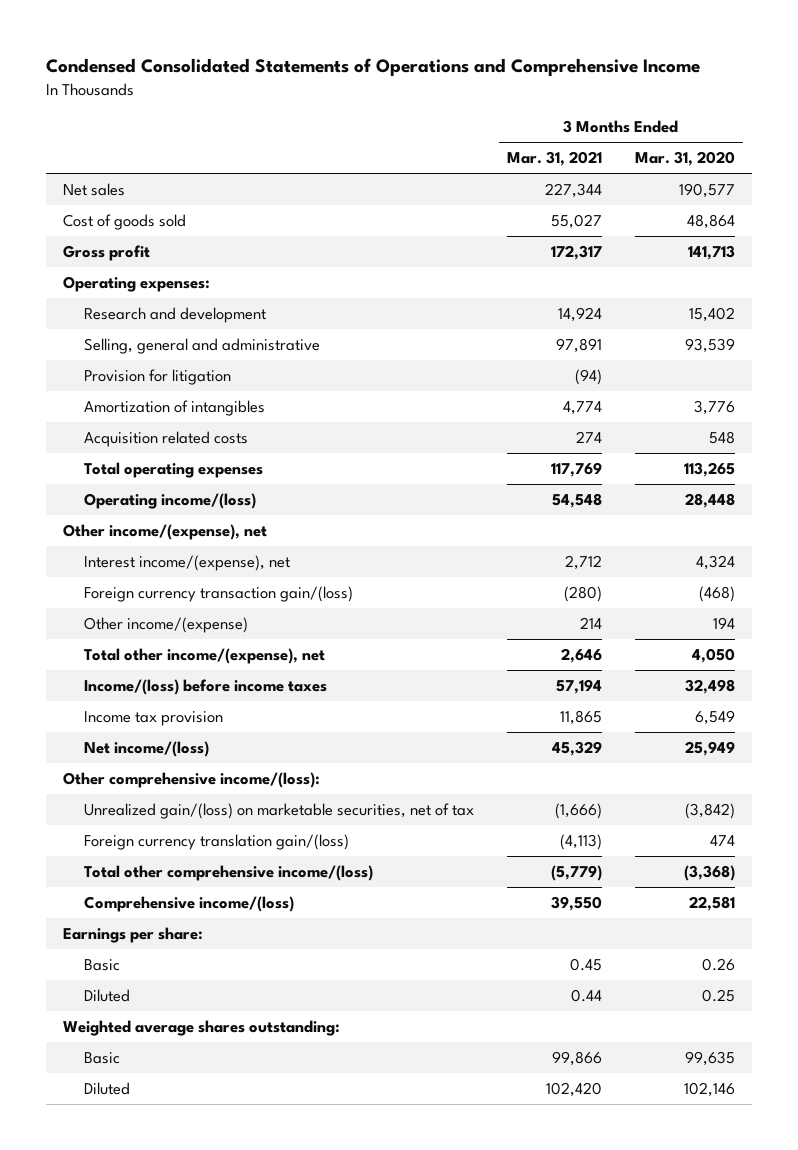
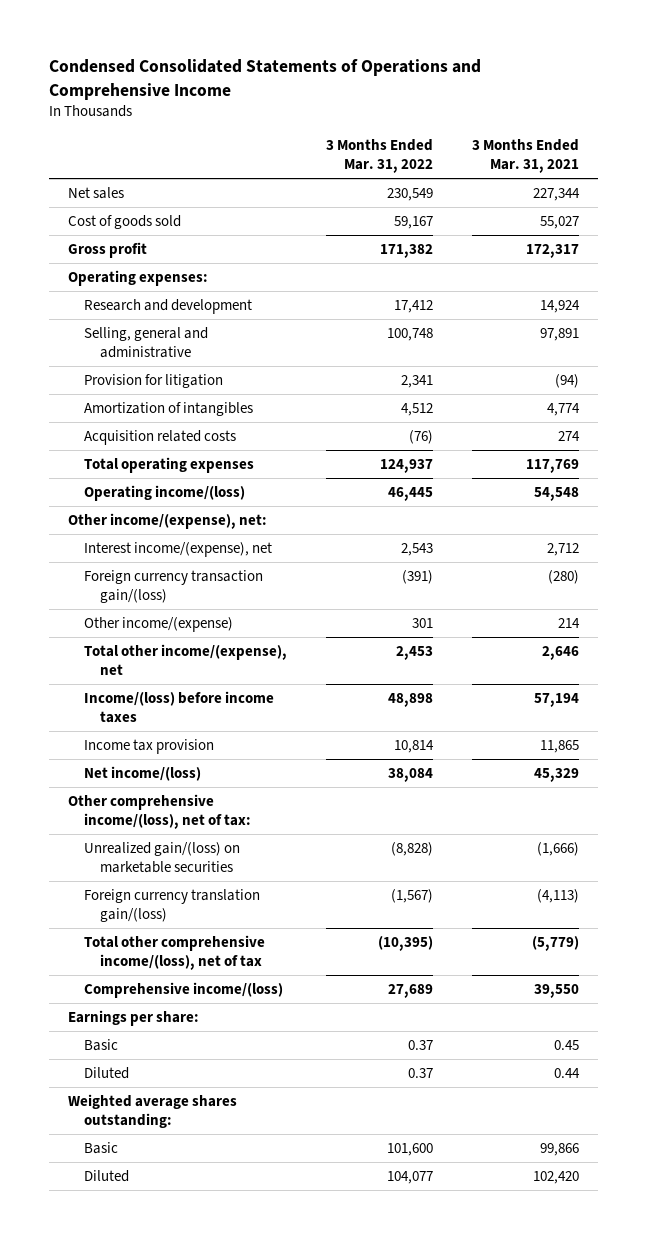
[635,151,736,167] Mar. 31, 2020 -> none
none -> [325,139,433,174] 3 Months Ended Mar. 31, 2022
[62,523,267,540] Other income/(expense), net -> [68,512,268,529] Other income/(expense), net:
[62,771,320,788] Other comprehensive income/(loss): -> [68,793,252,829] Other comprehensive income/(loss), net of tax:
[83,802,474,819] Unrealized gain/(loss) on marketable securities, net of tax -> [84,841,241,873] Unrealized gain/(loss) on marketable securities
[83,864,373,881] Total other comprehensive income/(loss) -> [84,934,266,970] Total other comprehensive income/(loss), net of tax

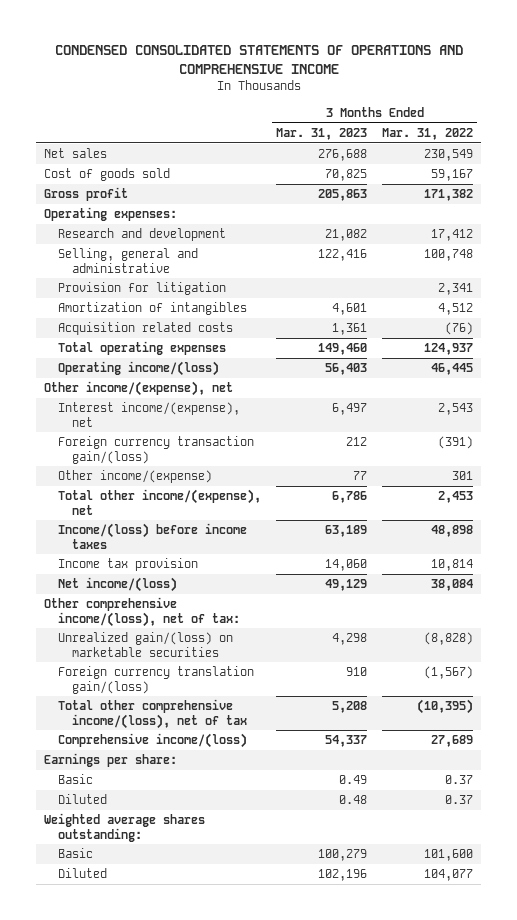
[48,59,481,100] Condensed Consolidated Statements of Operations and Comprehensive Income -> [54,44,463,74] CONDENSED CONSOLIDATED STATEMENTS OF OPERATIONS AND COMPREHENSIVE INCOME
[471,139,579,174] 3 Months Ended Mar. 31, 2021 -> none
none -> [276,127,368,140] Mar. 31, 2023
[68,512,268,529] Other income/(expense), net: -> [43,381,233,397] Other income/(expense), net

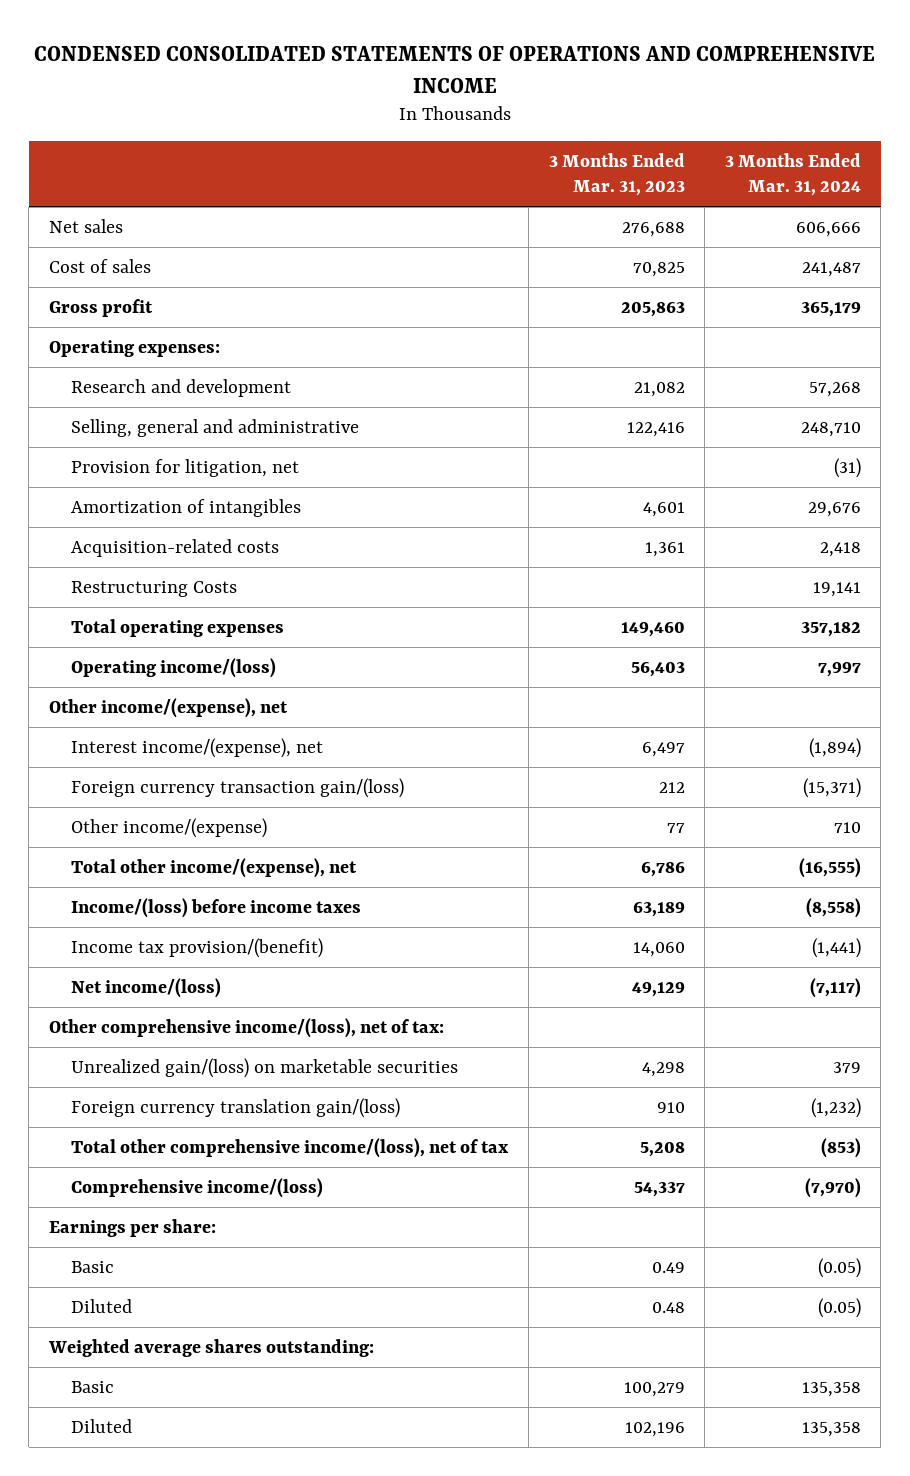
[382,127,474,140] Mar. 31, 2022 -> none
none -> [724,153,861,197] 3 Months Ended Mar. 31, 2024
[43,168,170,182] Cost of goods sold -> [48,259,151,274] Cost of sales
[57,282,226,296] Provision for litigation -> [71,459,300,478] Provision for litigation, net
[57,322,233,336] Acquisition related costs -> [71,539,280,558] Acquisition-related costs
none -> [71,581,238,598] Restructuring Costs
[57,558,198,572] Income tax provision -> [71,938,324,959] Income tax provision/(benefit)

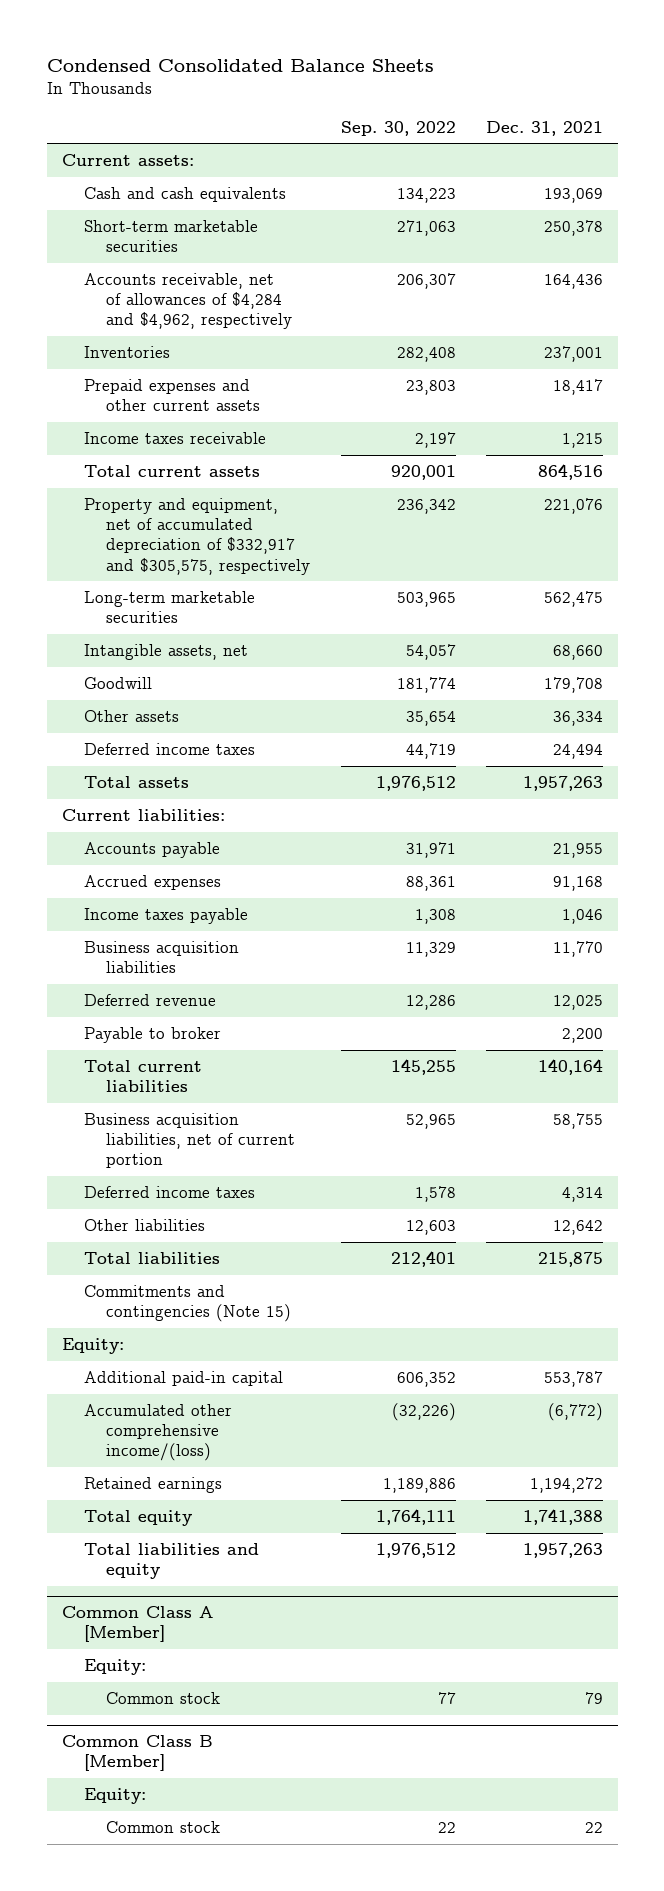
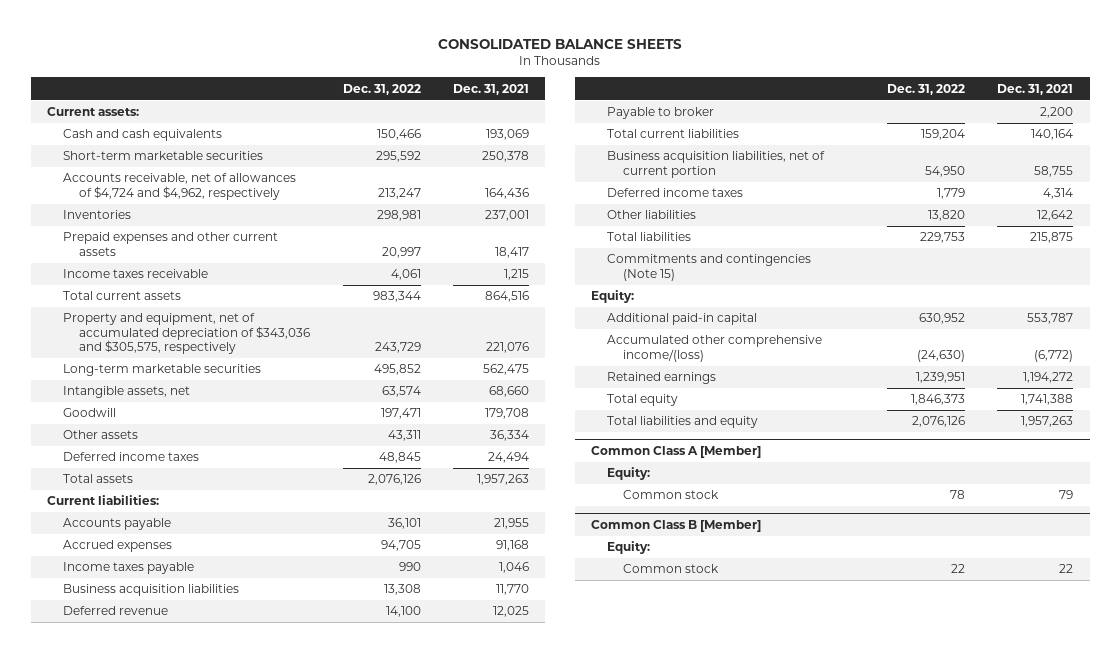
[46,59,434,73] Condensed Consolidated Balance Sheets -> [438,39,683,50] CONSOLIDATED BALANCE SHEETS
[340,120,456,136] Sep. 30, 2022 -> none
none -> [342,83,421,95] Dec. 31, 2022
[84,273,293,330] Accounts receivable, net of allowances of $4,284 and $4,962, respectively -> [63,173,297,200] Accounts receivable, net of allowances of $4,724 and $4,962, respectively
[84,498,311,575] Property and equipment, net of accumulated depreciation of $332,917 and $305,575, respectively -> [63,313,311,355] Property and equipment, net of accumulated depreciation of $343,036 and $305,575, respectively

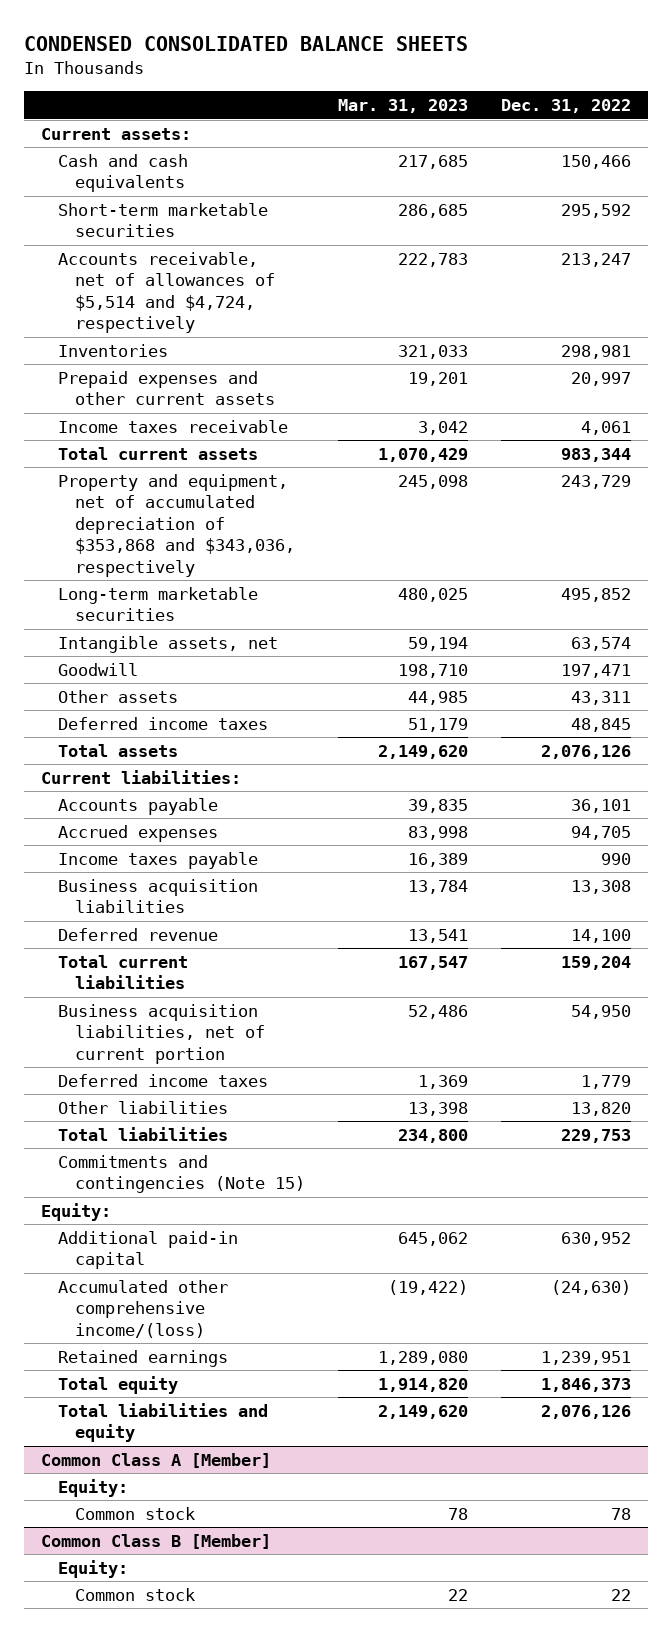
[438,39,683,50] CONSOLIDATED BALANCE SHEETS -> [24,36,469,52] CONDENSED CONSOLIDATED BALANCE SHEETS
[453,83,530,95] Dec. 31, 2021 -> none
none -> [338,99,469,114] Mar. 31, 2023
[63,173,297,200] Accounts receivable, net of allowances of $4,724 and $4,962, respectively -> [57,251,276,334] Accounts receivable, net of allowances of $5,514 and $4,724, respectively
[63,313,311,355] Property and equipment, net of accumulated depreciation of $343,036 and $305,575, respectively -> [57,473,296,577] Property and equipment, net of accumulated depreciation of $353,868 and $343,036, respectively
[607,107,715,120] Payable to broker -> none

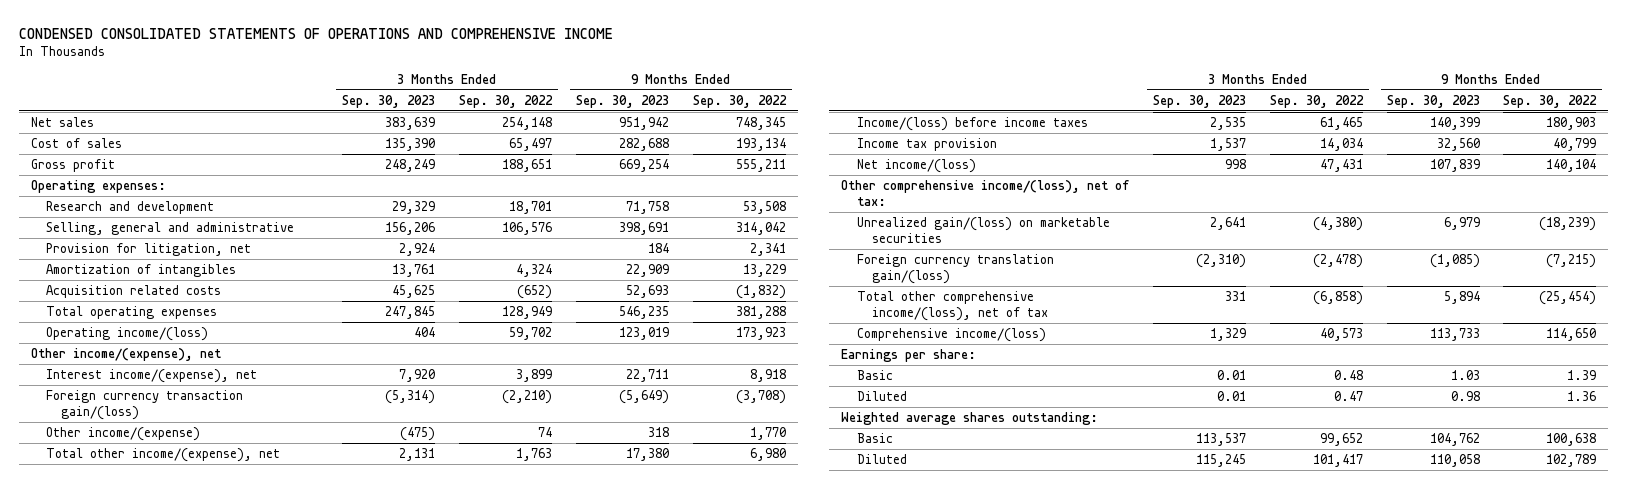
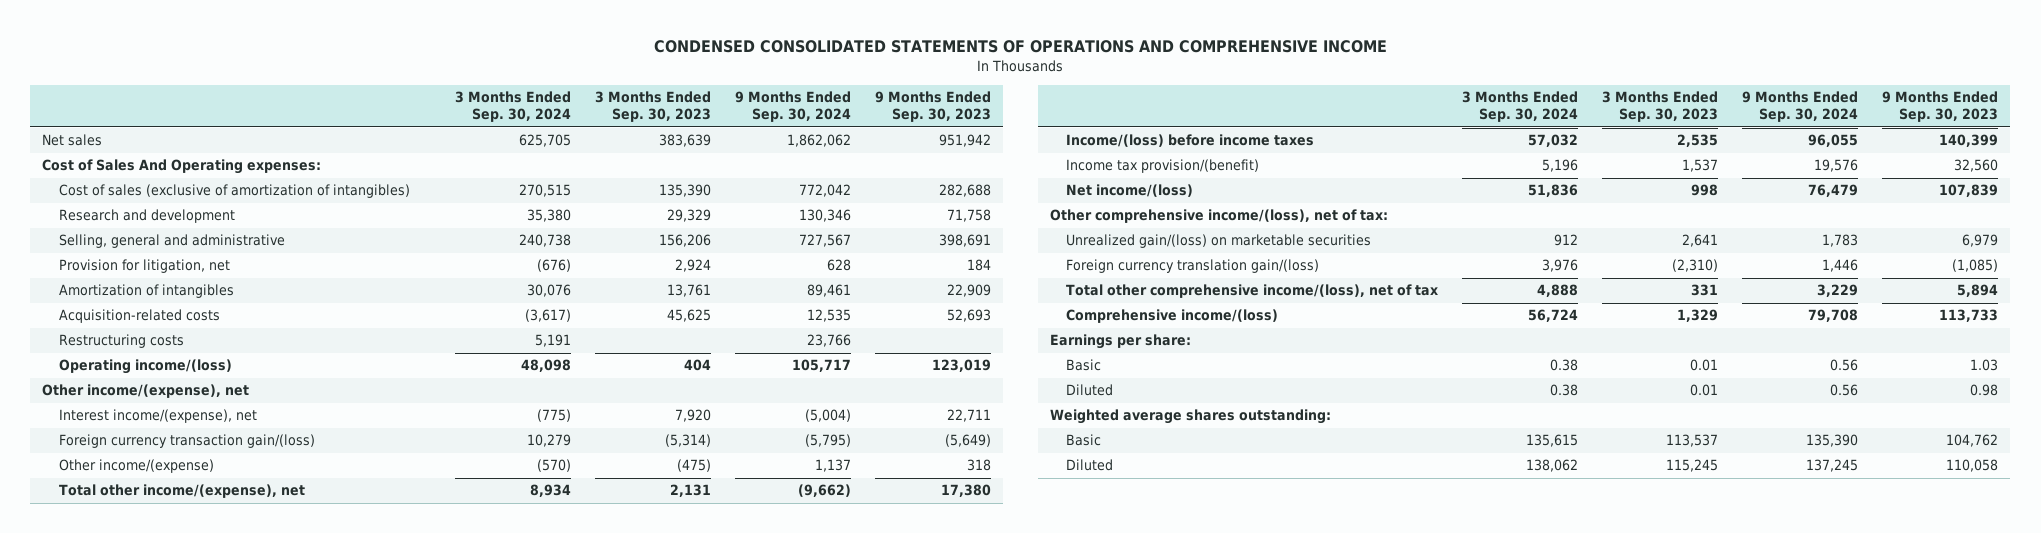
[459,94,554,108] Sep. 30, 2022 -> none
[692,94,787,108] Sep. 30, 2022 -> none
none -> [454,91,571,123] 3 Months Ended Sep. 30, 2024
none -> [734,91,851,123] 9 Months Ended Sep. 30, 2024
[30,158,115,172] Gross profit -> none
[30,179,166,193] Operating expenses: -> none
none -> [42,159,322,175] Cost of Sales And Operating expenses:
[30,137,122,148] Cost of sales -> [58,184,410,199] Cost of sales (exclusive of amortization of intangibles)
[46,305,218,319] Total operating expenses -> none
[46,284,222,298] Acquisition related costs -> [58,309,220,324] Acquisition-related costs
none -> [58,334,184,349] Restructuring costs
[856,137,997,151] Income tax provision -> [1066,159,1260,174] Income tax provision/(benefit)

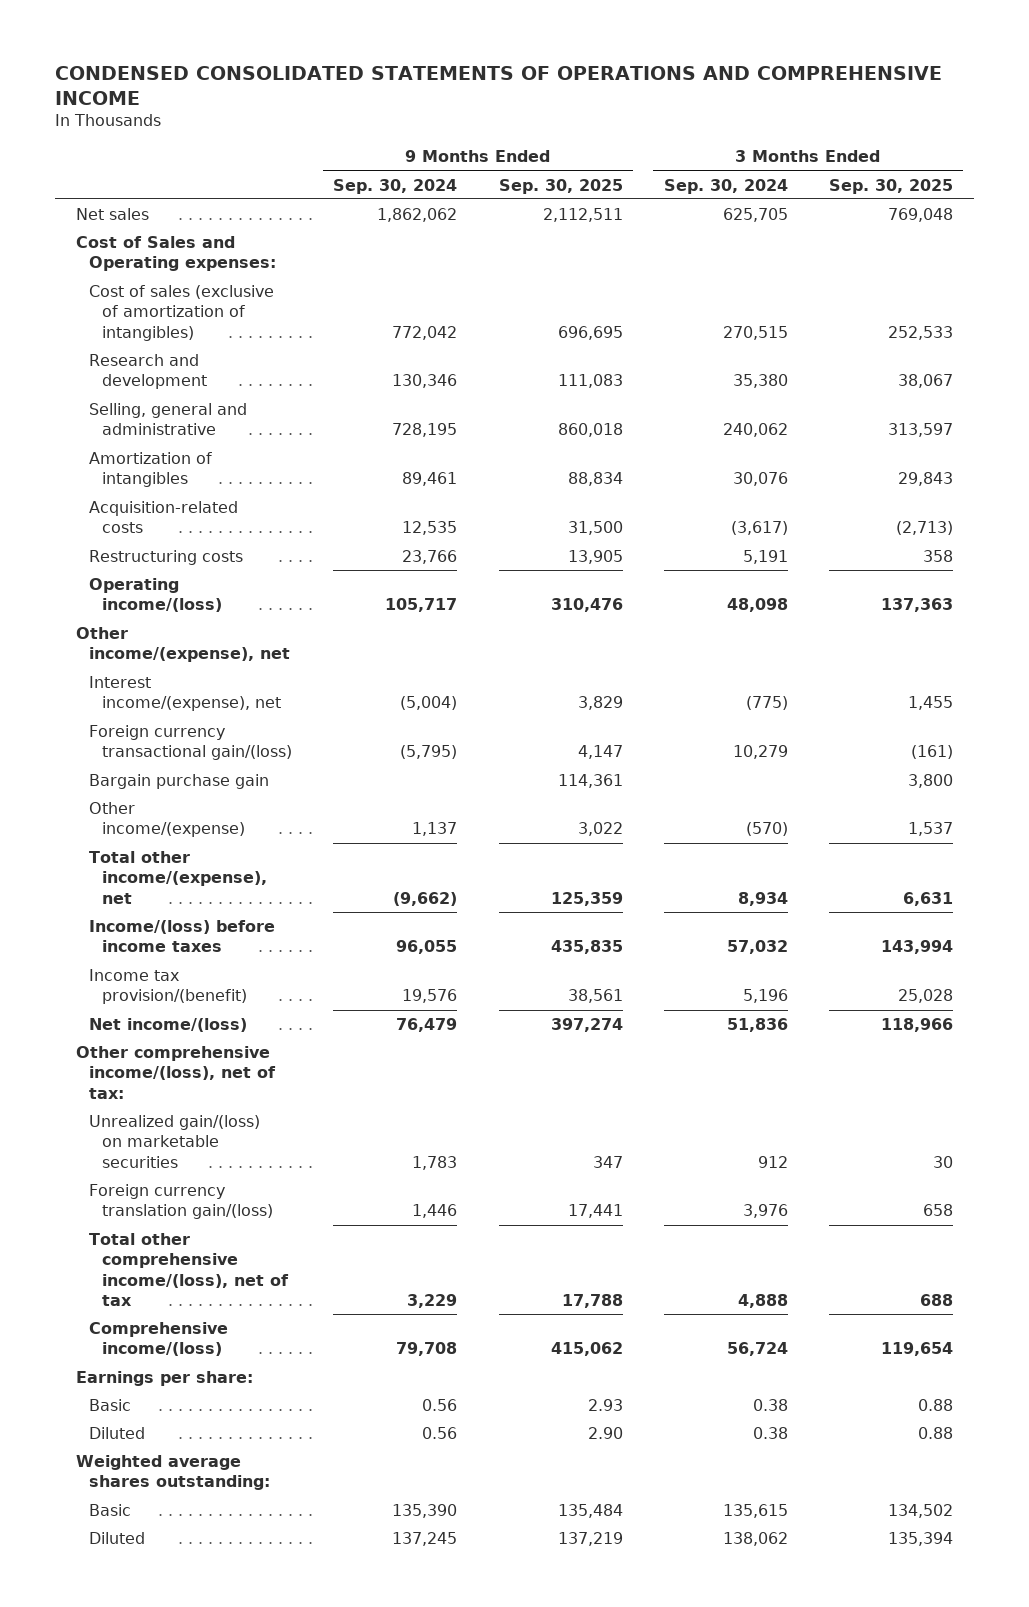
[594,91,711,123] 3 Months Ended Sep. 30, 2023 -> none
[874,91,991,123] 9 Months Ended Sep. 30, 2023 -> none
none -> [498,178,623,194] Sep. 30, 2025
none -> [829,178,954,194] Sep. 30, 2025
[42,159,322,175] Cost of Sales And Operating expenses: -> [75,235,276,272] Cost of Sales and Operating expenses:
[58,259,230,274] Provision for litigation, net -> none
[518,234,571,248] 240,738 -> [722,423,788,438] 240,062
[798,234,851,248] 727,567 -> [392,423,458,438] 728,195
[58,434,315,449] Foreign currency transaction gain/(loss) -> [88,724,292,761] Foreign currency transactional gain/(loss)
none -> [88,773,269,789] Bargain purchase gain

